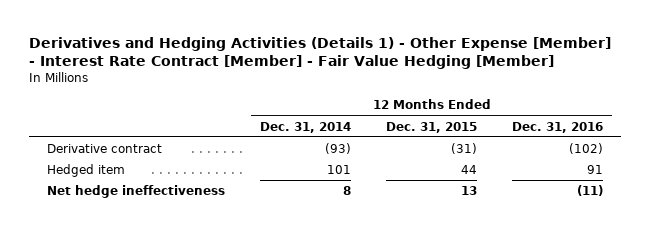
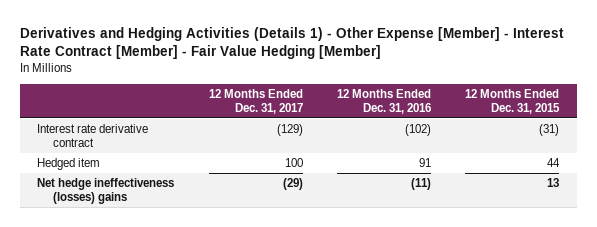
[260,121,352,133] Dec. 31, 2014 -> none
none -> [208,88,303,114] 12 Months Ended Dec. 31, 2017
[47,143,163,153] Derivative contract -> [37,124,149,147] Interest rate derivative contract
[47,184,226,198] Net hedge ineffectiveness -> [37,178,175,204] Net hedge ineffectiveness (losses) gains

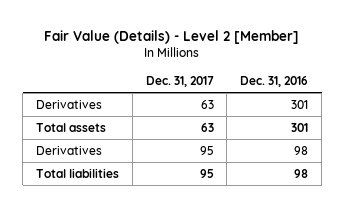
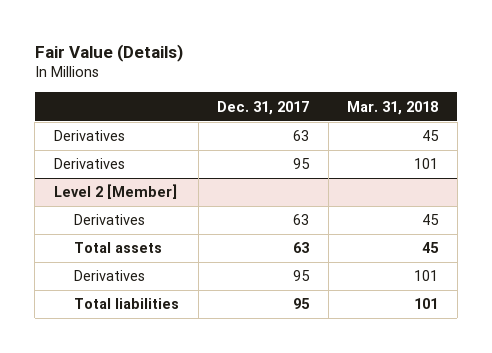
[44,30,300,45] Fair Value (Details) - Level 2 [Member] -> [34,43,183,62] Fair Value (Details)
[240,75,309,87] Dec. 31, 2016 -> none
none -> [347,100,439,115] Mar. 31, 2018
none -> [53,158,125,170] Derivatives
none -> [53,184,177,200] Level 2 [Member]
none -> [73,214,145,226] Derivatives

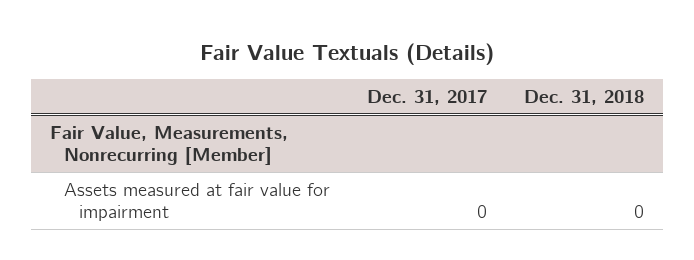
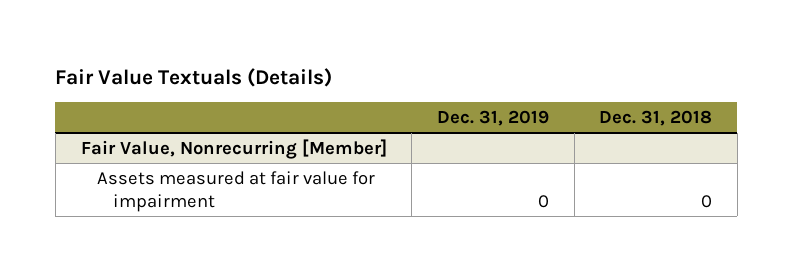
[367,89,488,105] Dec. 31, 2017 -> none
none -> [436,109,549,126] Dec. 31, 2019
[49,125,288,165] Fair Value, Measurements, Nonrecurring [Member] -> [80,138,387,159] Fair Value, Nonrecurring [Member]

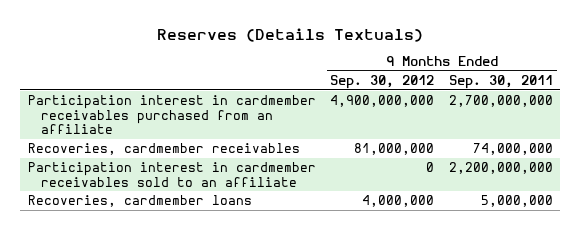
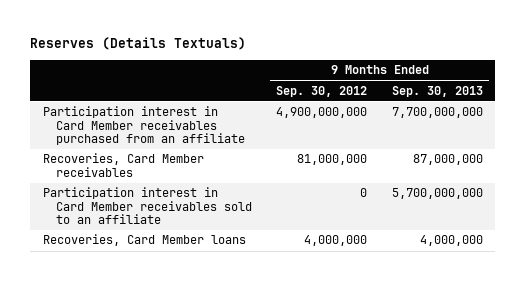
[449,74,554,89] Sep. 30, 2011 -> none
none -> [391,85,483,97] Sep. 30, 2013
[27,195,252,208] Recoveries, cardmember loans -> none
[27,95,316,135] Participation interest in cardmember receivables purchased from an affiliate -> [42,106,246,146] Participation interest in Card Member receivables purchased from an affiliate
[27,143,300,156] Recoveries, cardmember receivables -> [42,153,204,177] Recoveries, Card Member receivables
[27,162,316,187] Participation interest in cardmember receivables sold to an affiliate -> [42,187,253,225] Participation interest in Card Member receivables sold to an affiliate
none -> [42,234,246,247] Recoveries, Card Member loans

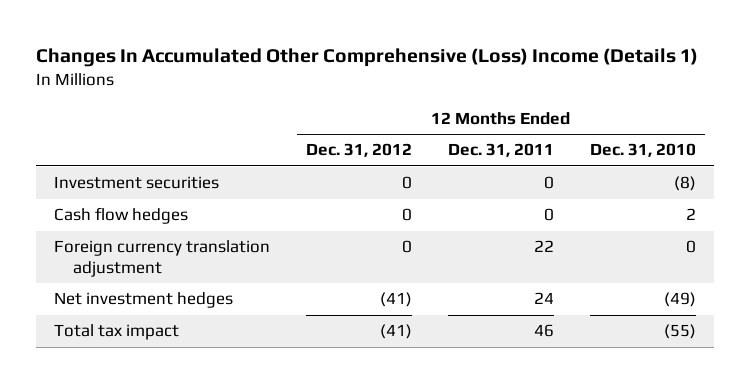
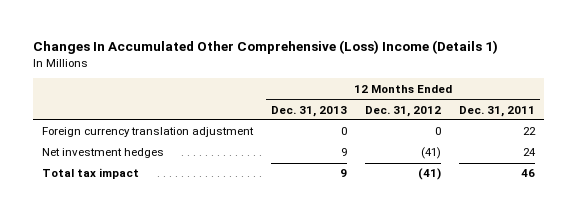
[589,143,696,158] Dec. 31, 2010 -> none
none -> [270,105,347,117] Dec. 31, 2013
[54,176,220,190] Investment securities -> none
[54,207,189,225] Cash flow hedges -> none

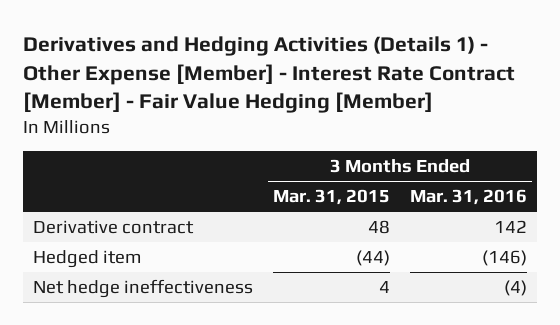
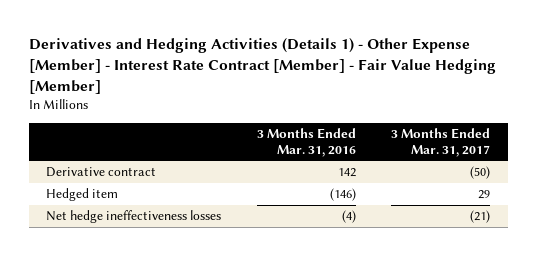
[273,188,391,205] Mar. 31, 2015 -> none
none -> [391,128,491,157] 3 Months Ended Mar. 31, 2017
[33,278,254,298] Net hedge ineffectiveness -> [46,210,222,224] Net hedge ineffectiveness losses

